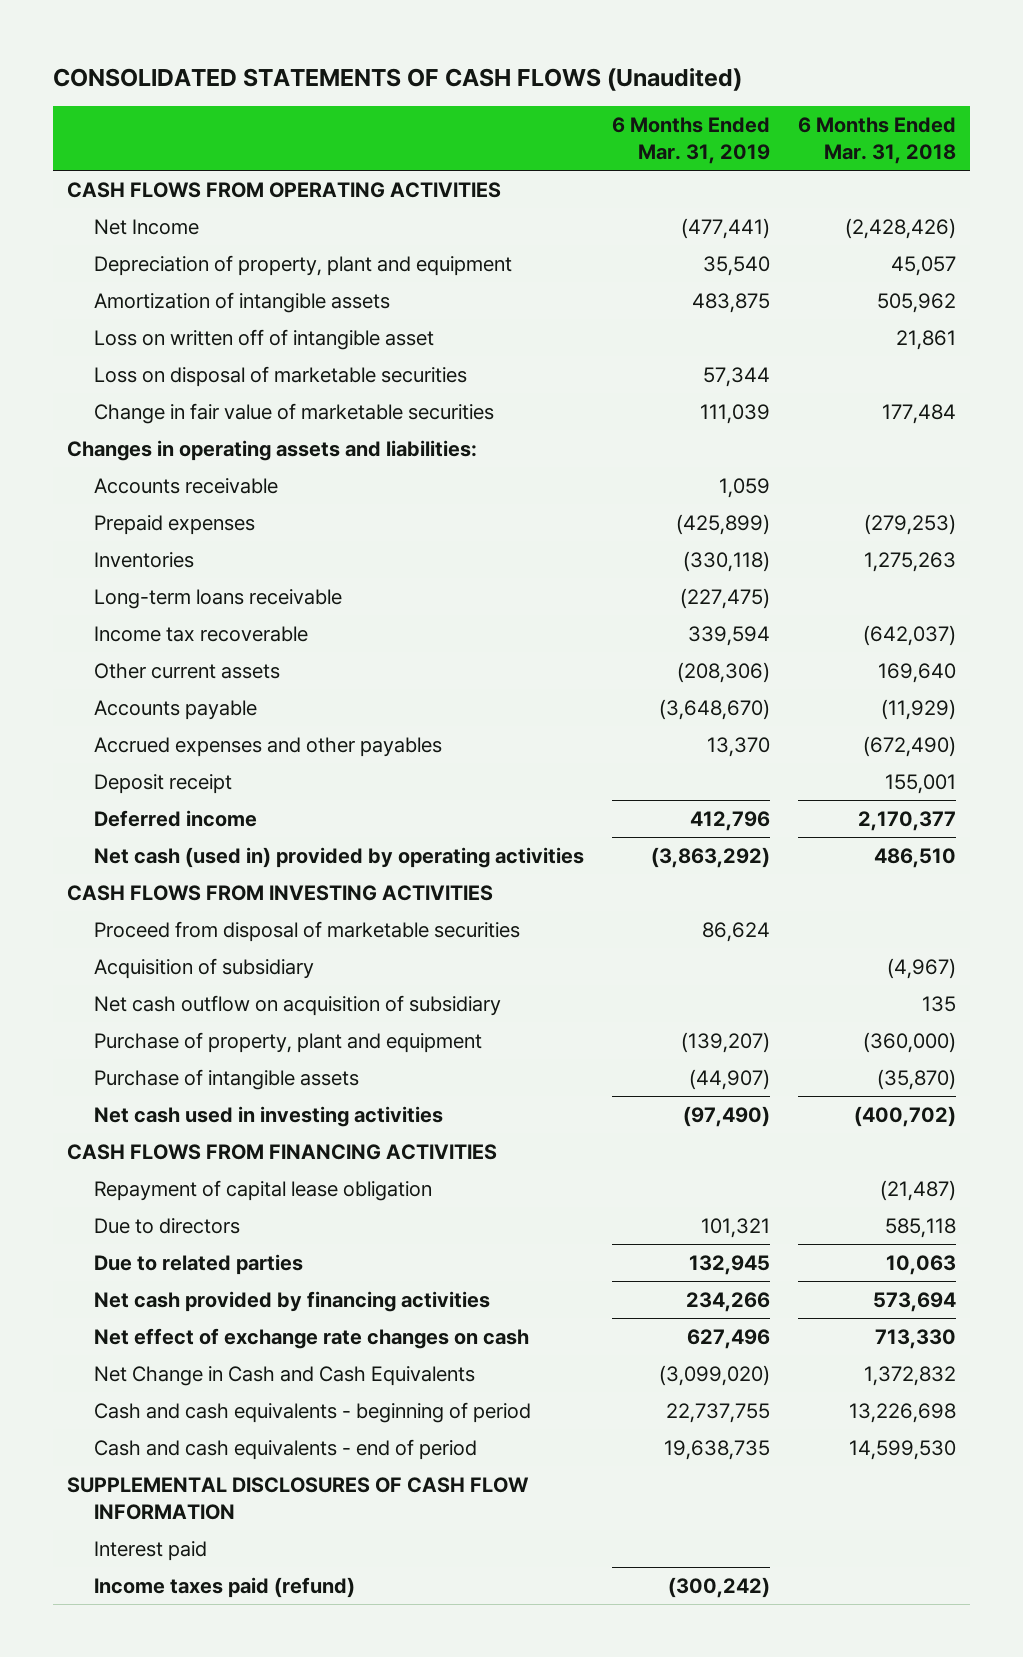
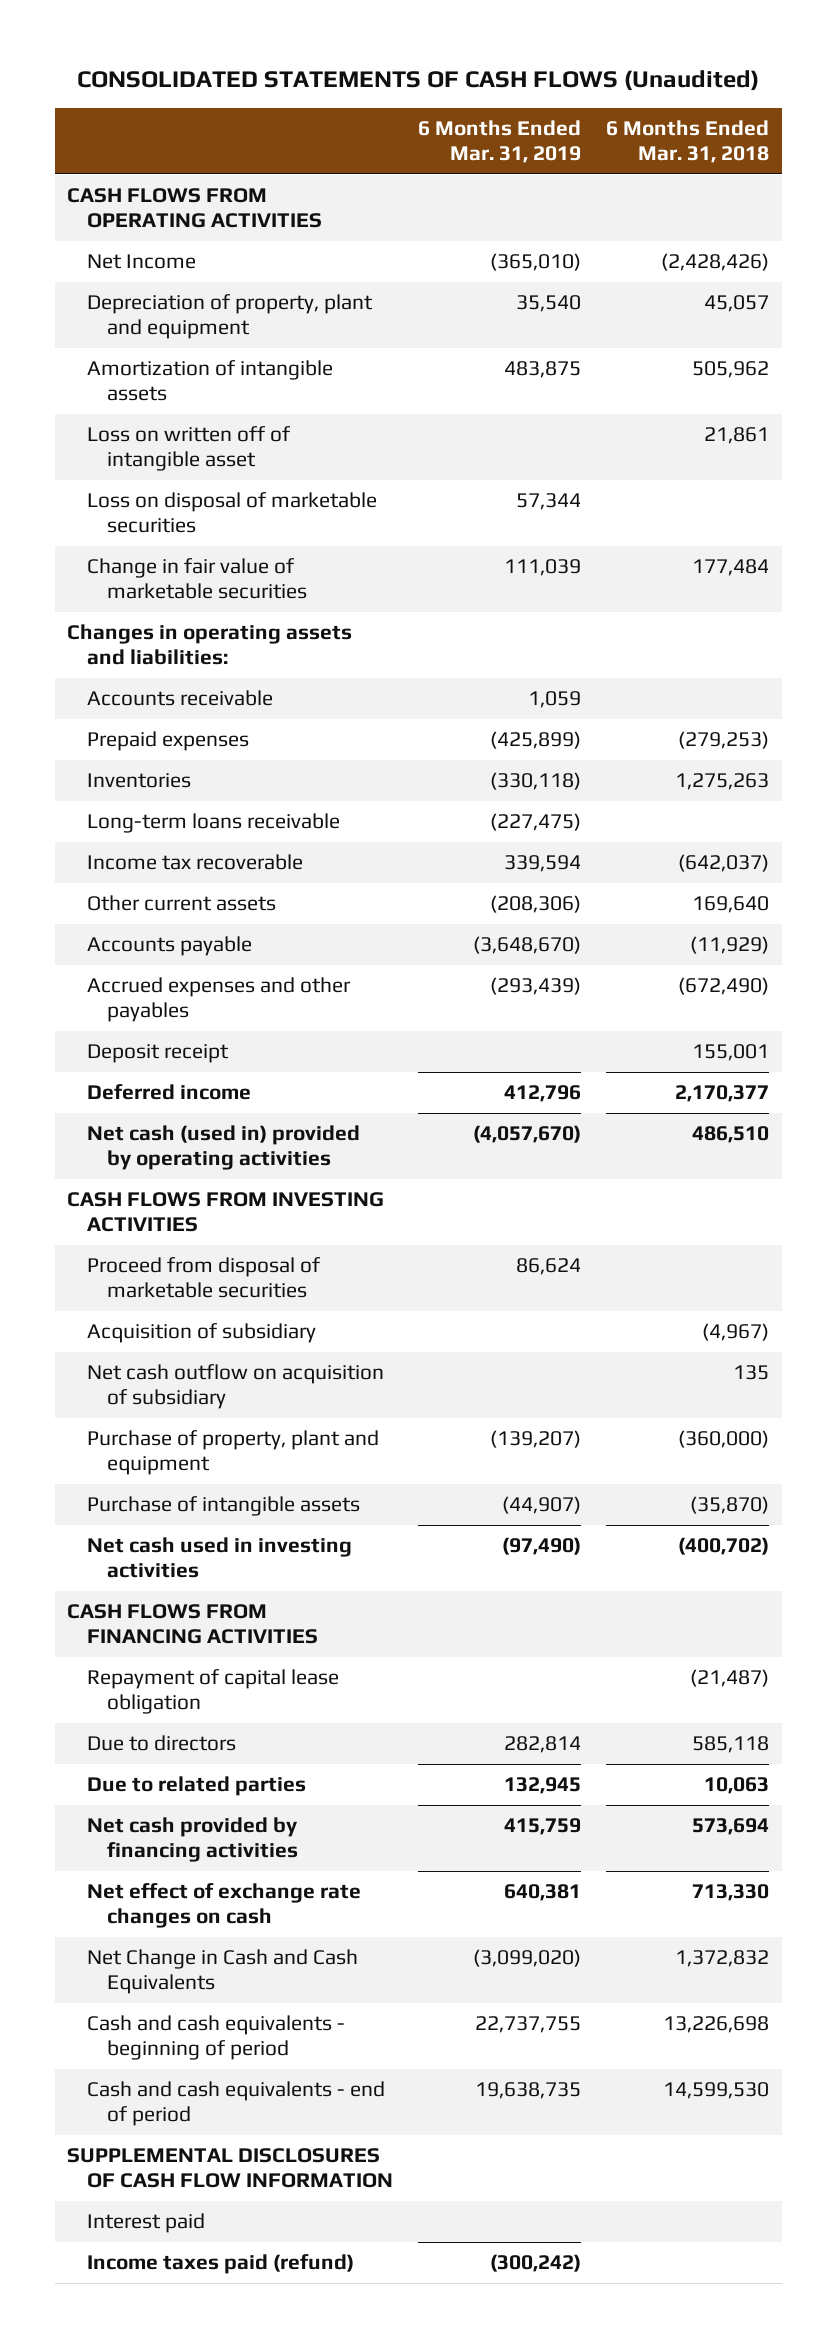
[680,217,770,239] (477,441) -> [490,253,582,272] (365,010)
[706,736,770,757] 13,370 -> [490,977,582,996] (293,439)
[650,846,770,868] (3,863,292) -> [473,1125,582,1144] (4,057,670)
[700,1217,770,1238] 101,321 -> [504,1736,582,1754] 282,814
[685,1291,770,1312] 234,266 -> [504,1818,582,1836] 415,759
[686,1328,770,1349] 627,496 -> [504,1884,582,1902] 640,381

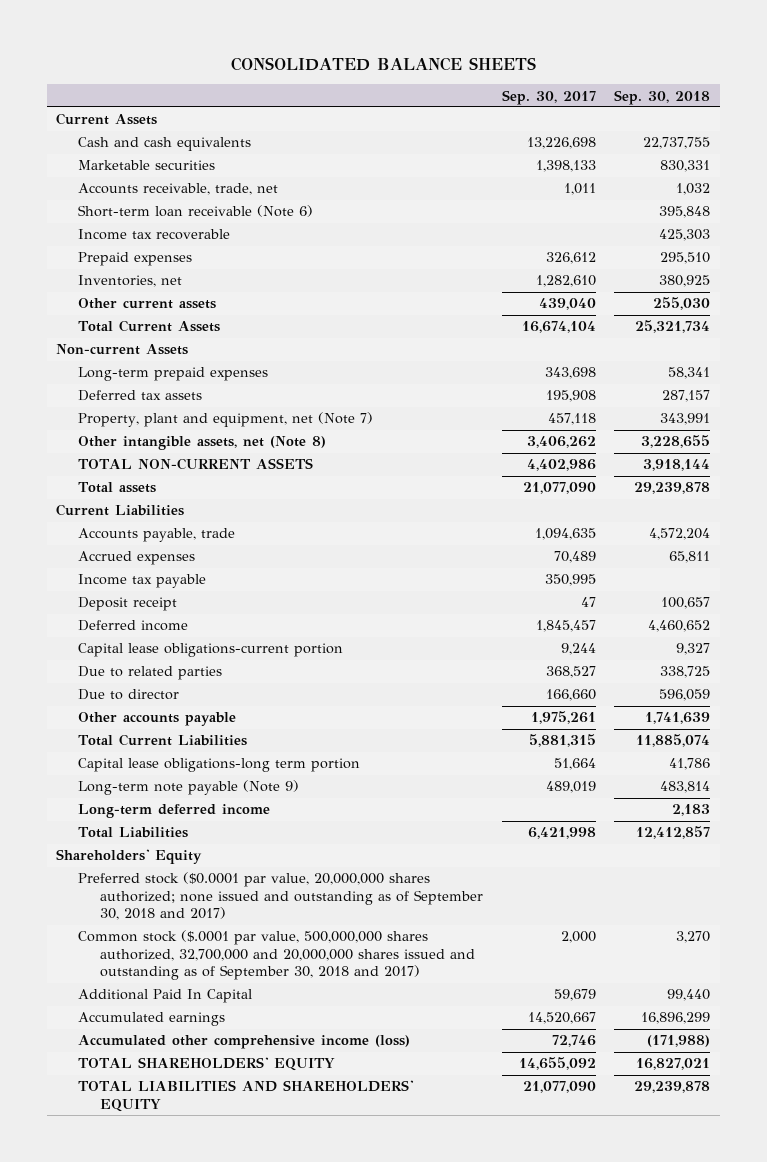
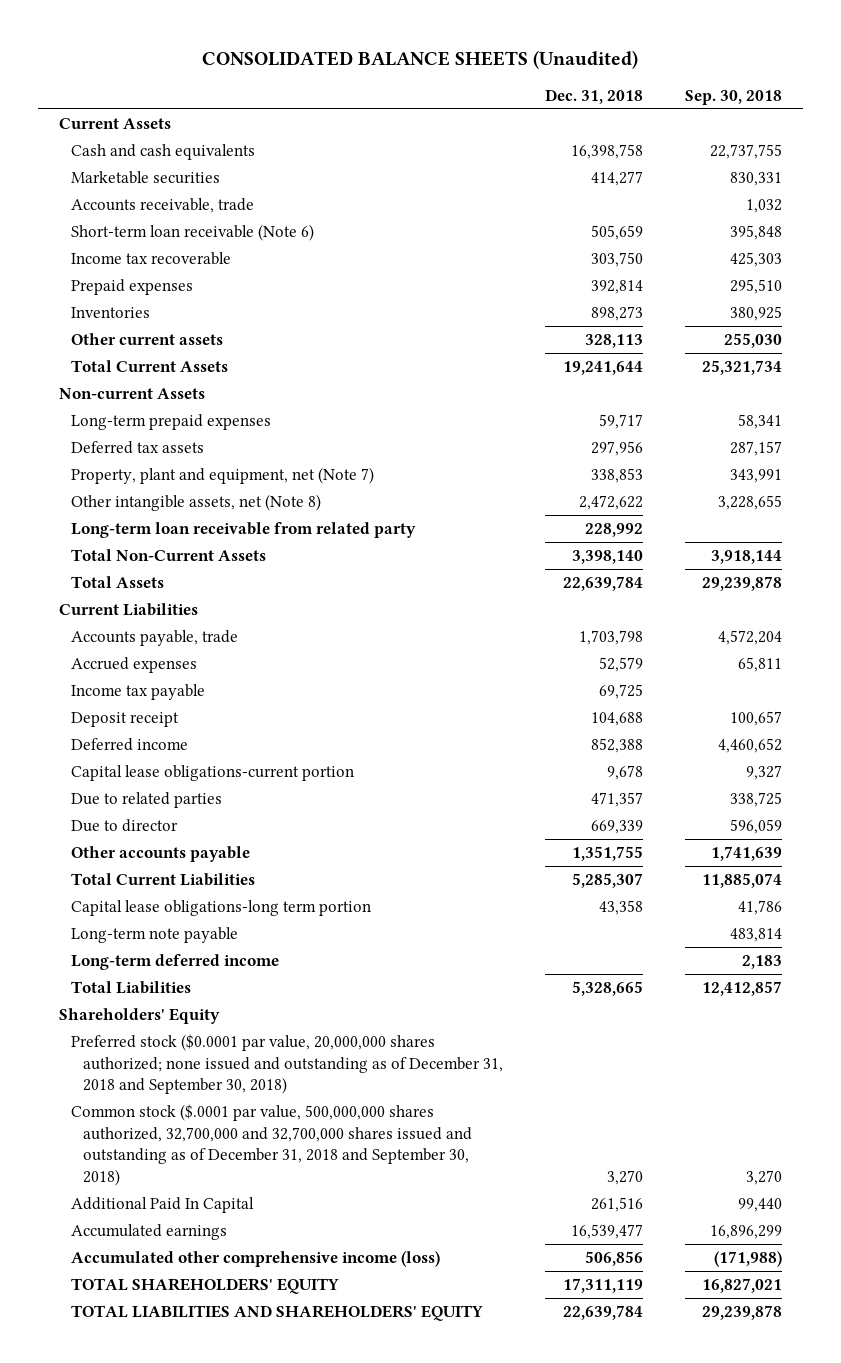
[231,56,537,71] CONSOLIDATED BALANCE SHEETS -> [202,49,639,69] CONSOLIDATED BALANCE SHEETS (Unaudited)
[501,89,596,105] Sep. 30, 2017 -> none
none -> [545,88,644,104] Dec. 31, 2018
[78,183,279,196] Accounts receivable, trade, net -> [71,197,255,213] Accounts receivable, trade
[78,275,183,288] Inventories, net -> [71,306,151,318] Inventories
none -> [71,521,417,538] Long-term loan receivable from related party
[78,458,314,471] TOTAL NON-CURRENT ASSETS -> [71,548,267,561] Total Non-Current Assets
[78,482,157,494] Total assets -> [71,575,165,588] Total Assets
[78,780,300,796] Long-term note payable (Note 9) -> [71,926,239,943] Long-term note payable
[78,872,484,921] Preferred stock ($0.0001 par value, 20,000,000 shares authorized; none issued and outstanding as of September 30, 2018 and 2017) -> [71,1033,504,1095] Preferred stock ($0.0001 par value, 20,000,000 shares authorized; none issued and outstanding as of December 31, 2018 and September 30, 2018)
[78,930,476,981] Common stock ($.0001 par value, 500,000,000 shares authorized, 32,700,000 and 20,000,000 shares issued and outstanding as of September 30, 2018 and 2017) -> [71,1103,473,1187] Common stock ($.0001 par value, 500,000,000 shares authorized, 32,700,000 and 32,700,000 shares issued and outstanding as of December 31, 2018 and September 30, 2018)

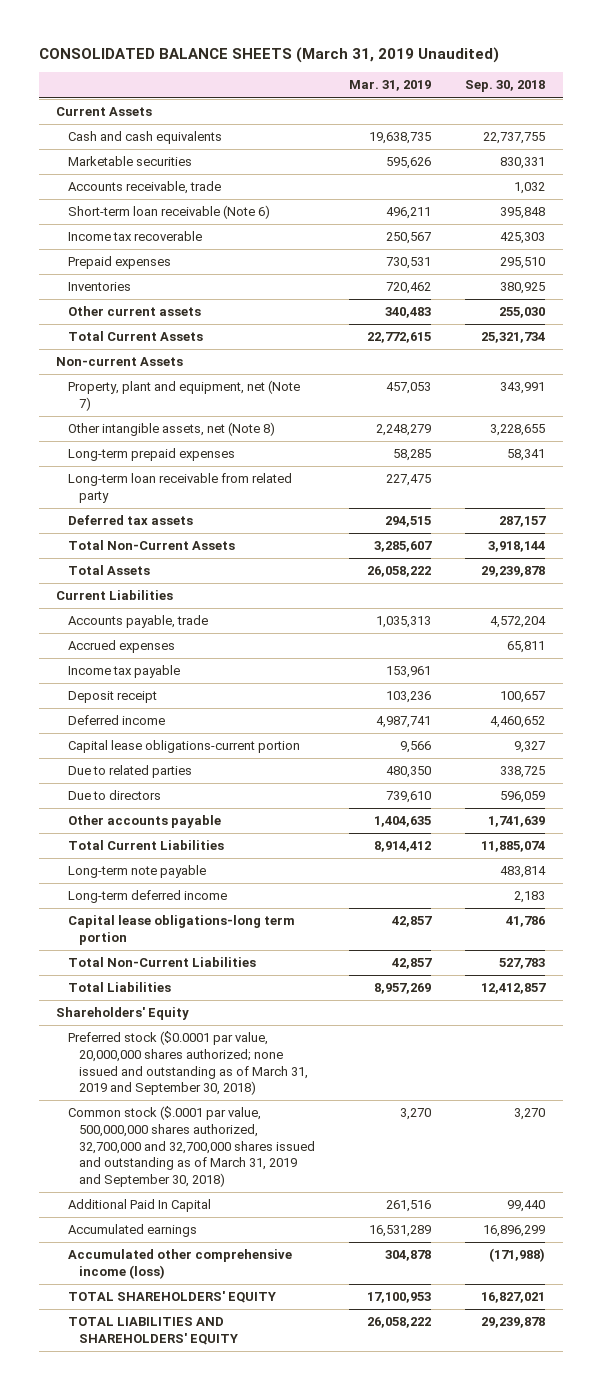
[202,49,639,69] CONSOLIDATED BALANCE SHEETS (Unaudited) -> [39,47,500,64] CONSOLIDATED BALANCE SHEETS (March 31, 2019 Unaudited)
[545,88,644,104] Dec. 31, 2018 -> none
none -> [349,80,432,92] Mar. 31, 2019
[71,413,272,430] Long-term prepaid expenses -> [67,448,235,462] Long-term prepaid expenses
[71,440,205,454] Deferred tax assets -> [67,515,193,526] Deferred tax assets
[71,818,179,832] Due to director -> [67,790,161,801] Due to directors
[71,899,372,916] Capital lease obligations-long term portion -> [67,915,295,945] Capital lease obligations-long term portion
none -> [67,957,256,968] Total Non-Current Liabilities
[71,1033,504,1095] Preferred stock ($0.0001 par value, 20,000,000 shares authorized; none issued and outstanding as of December 31, 2018 and September 30, 2018) -> [67,1031,309,1096] Preferred stock ($0.0001 par value, 20,000,000 shares authorized; none issued and outstanding as of March 31, 2019 and September 30, 2018)
[71,1103,473,1187] Common stock ($.0001 par value, 500,000,000 shares authorized, 32,700,000 and 32,700,000 shares issued and outstanding as of December 31, 2018 and September 30, 2018) -> [67,1106,316,1187] Common stock ($.0001 par value, 500,000,000 shares authorized, 32,700,000 and 32,700,000 shares issued and outstanding as of March 31, 2019 and September 30, 2018)

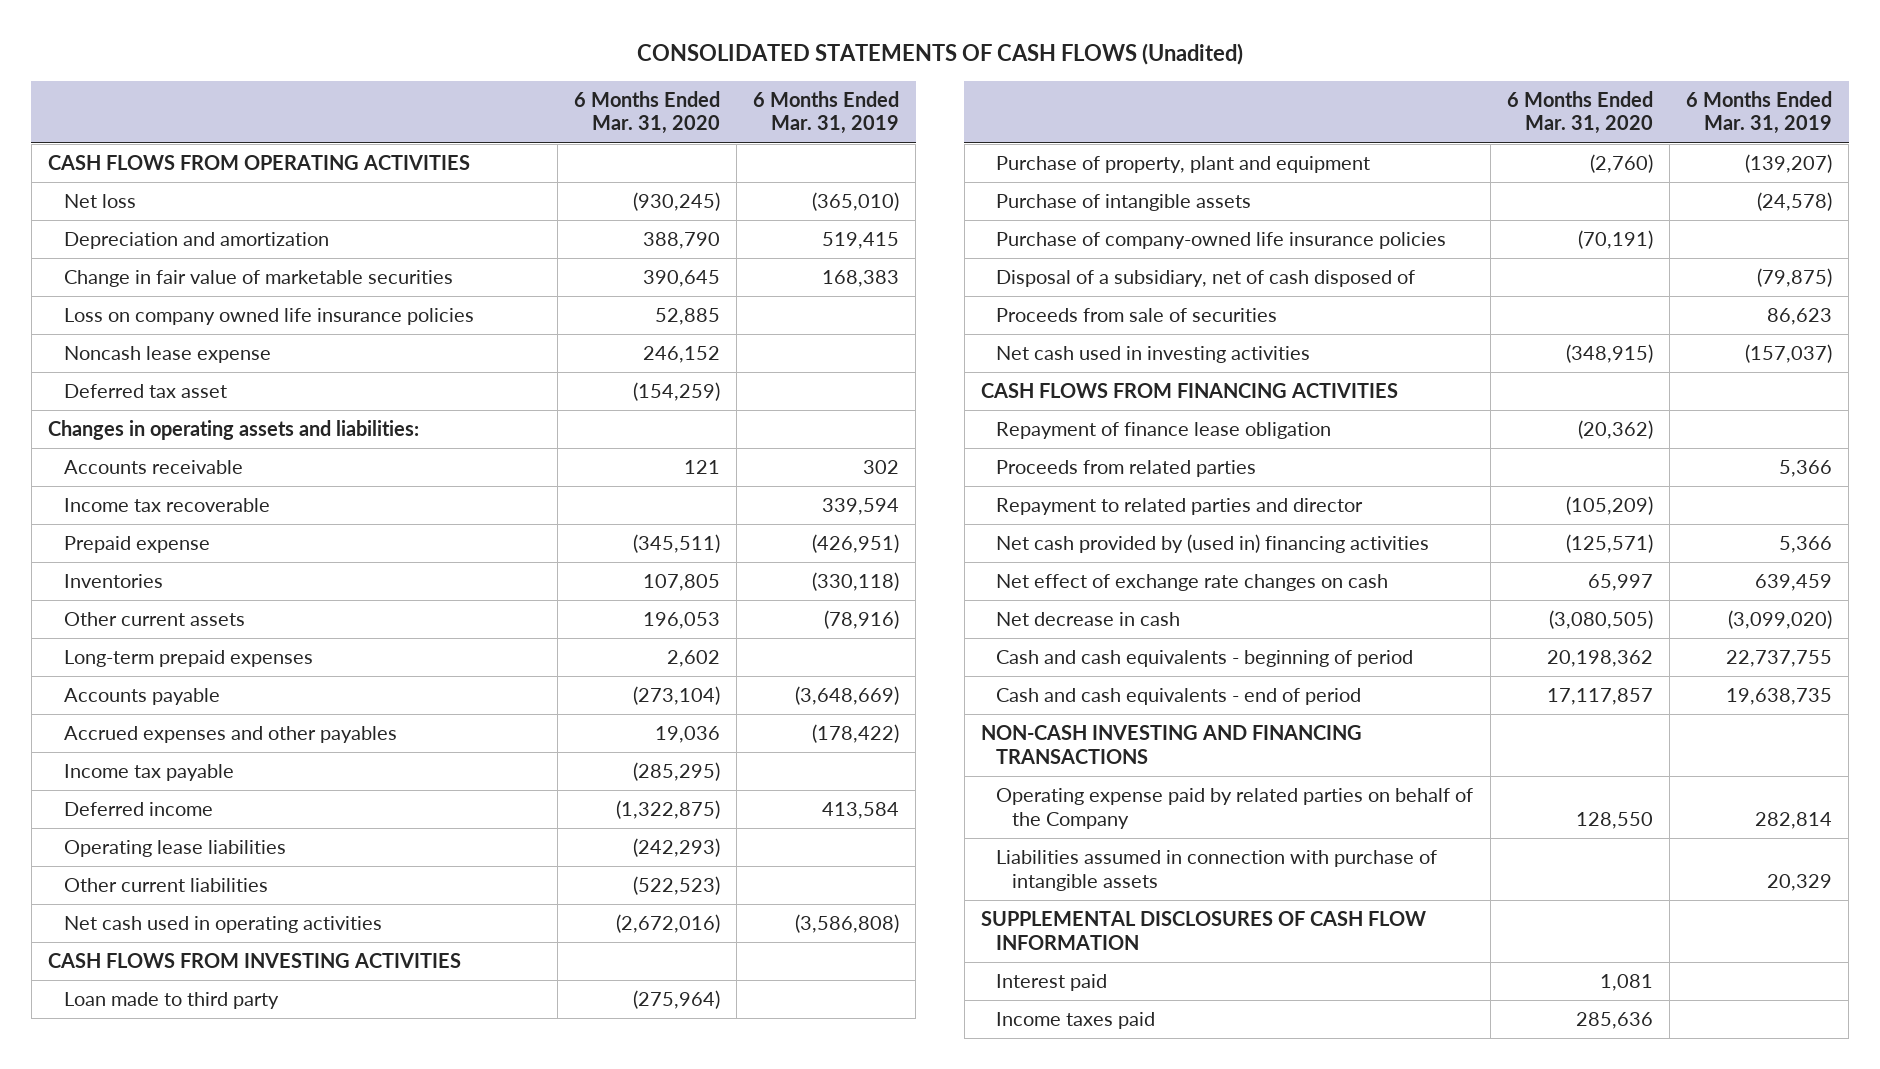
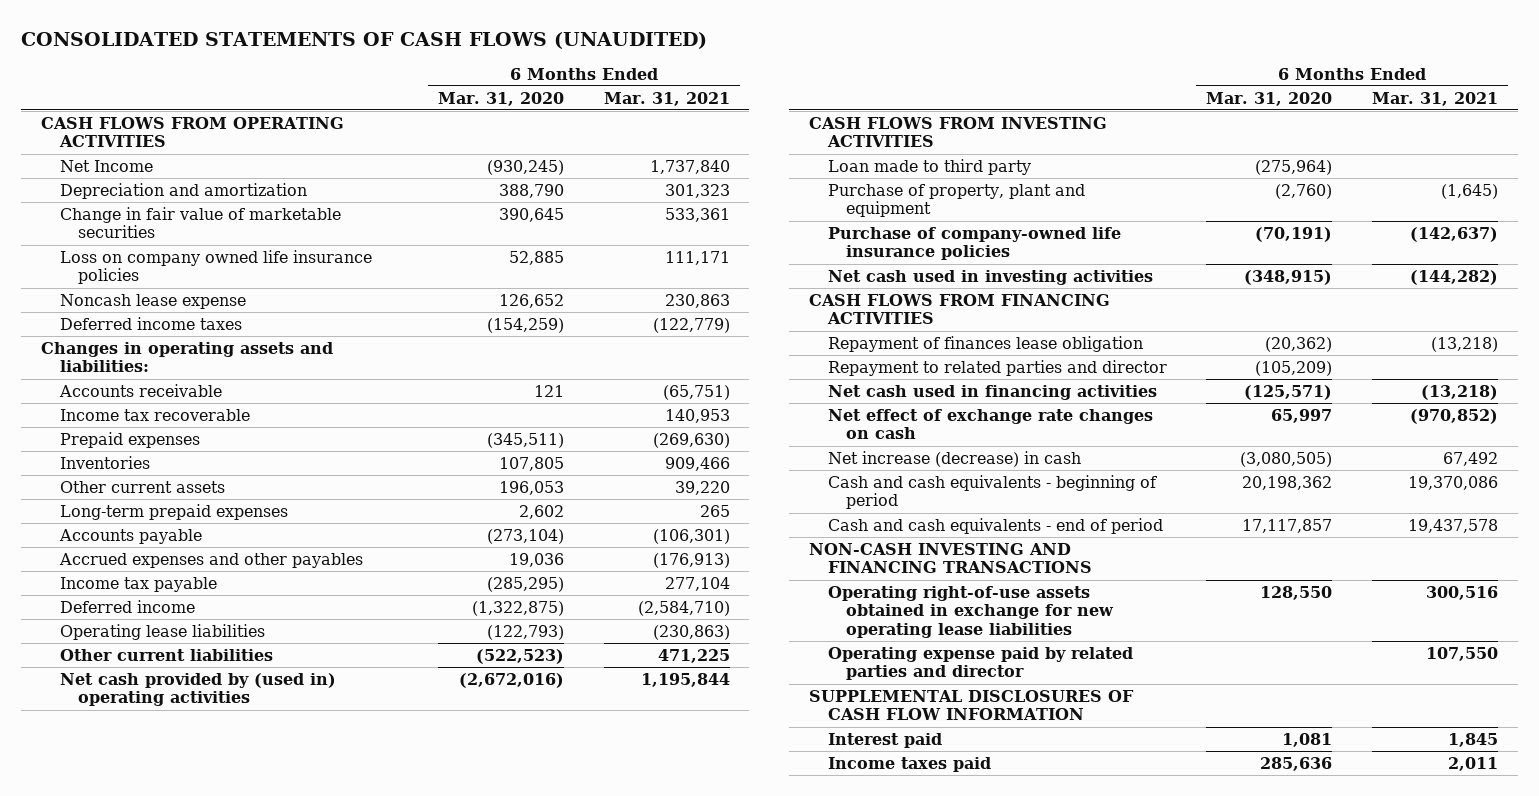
[636,43,1243,66] CONSOLIDATED STATEMENTS OF CASH FLOWS (Unadited) -> [21,31,708,49] CONSOLIDATED STATEMENTS OF CASH FLOWS (UNAUDITED)
[753,90,900,135] 6 Months Ended Mar. 31, 2019 -> none
none -> [603,91,730,106] Mar. 31, 2021
[63,194,136,209] Net loss -> [59,159,153,172] Net Income
[642,346,720,364] 246,152 -> [499,293,565,308] 126,652
[63,384,227,399] Deferred tax asset -> [59,316,242,330] Deferred income taxes
[63,536,210,554] Prepaid expense -> [59,431,200,448] Prepaid expenses
[632,838,720,858] (242,293) -> [487,624,565,640] (122,793)
[63,916,382,934] Net cash used in operating activities -> [59,672,336,707] Net cash provided by (used in) operating activities
[996,194,1252,212] Purchase of intangible assets -> none
[996,270,1416,288] Disposal of a subsidiary, net of cash disposed of -> none
[996,308,1278,323] Proceeds from sale of securities -> none
[996,460,1257,478] Proceeds from related parties -> none
[996,422,1332,440] Repayment of finance lease obligation -> [827,335,1143,352] Repayment of finances lease obligation
[996,534,1430,554] Net cash provided by (used in) financing activities -> [827,384,1157,400] Net cash used in financing activities
[996,612,1181,627] Net decrease in cash -> [827,450,1081,467] Net increase (decrease) in cash
[996,850,1438,891] Liabilities assumed in connection with purchase of intangible assets -> none
[996,788,1474,829] Operating expense paid by related parties on behalf of the Company -> [827,585,1115,639] Operating right-of-use assets obtained in exchange for new operating lease liabilities
none -> [827,646,1133,681] Operating expense paid by related parties and director

